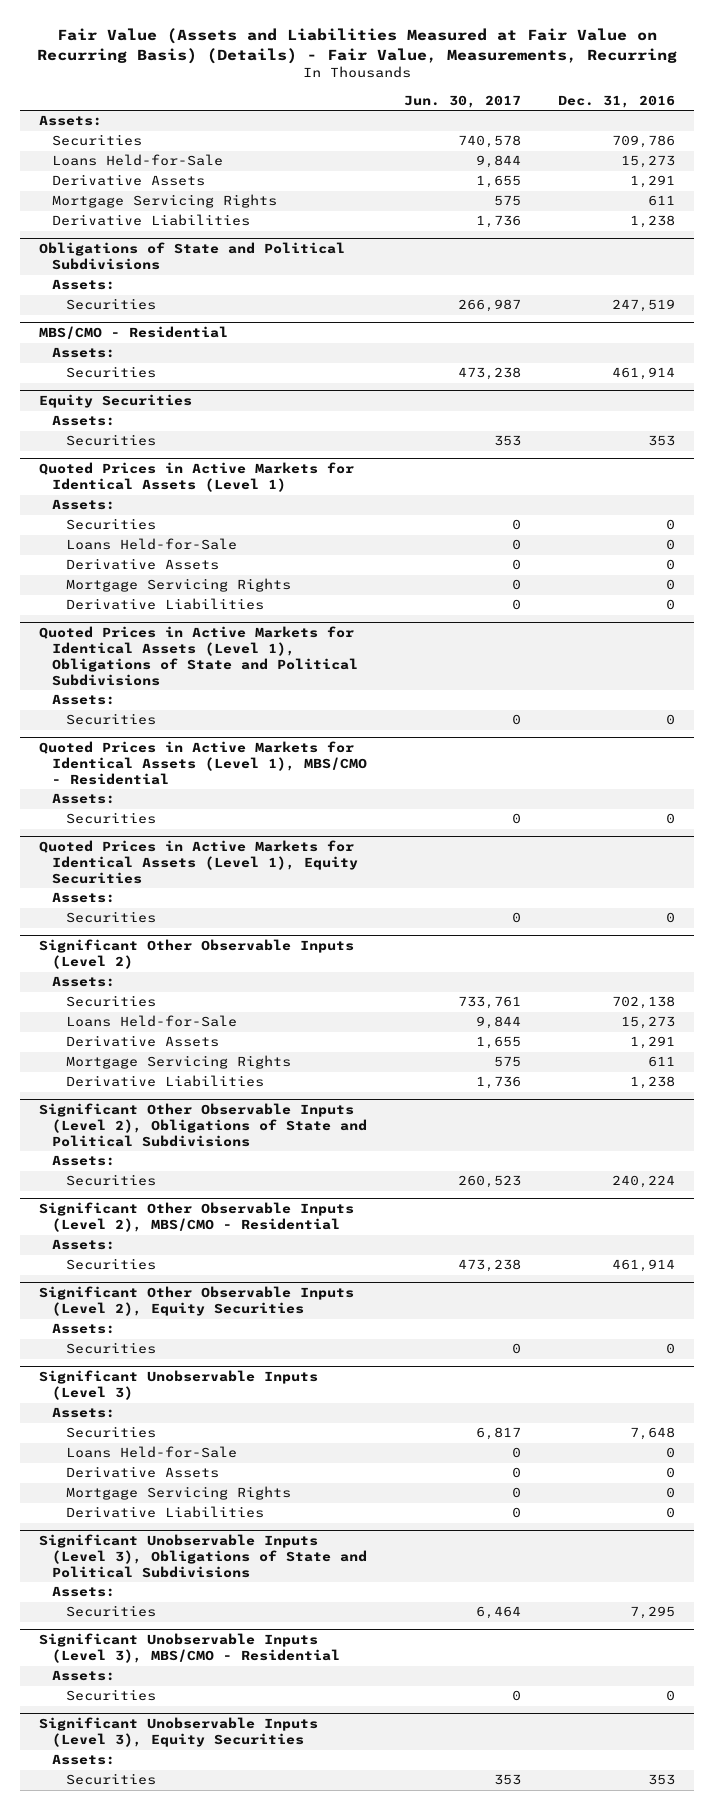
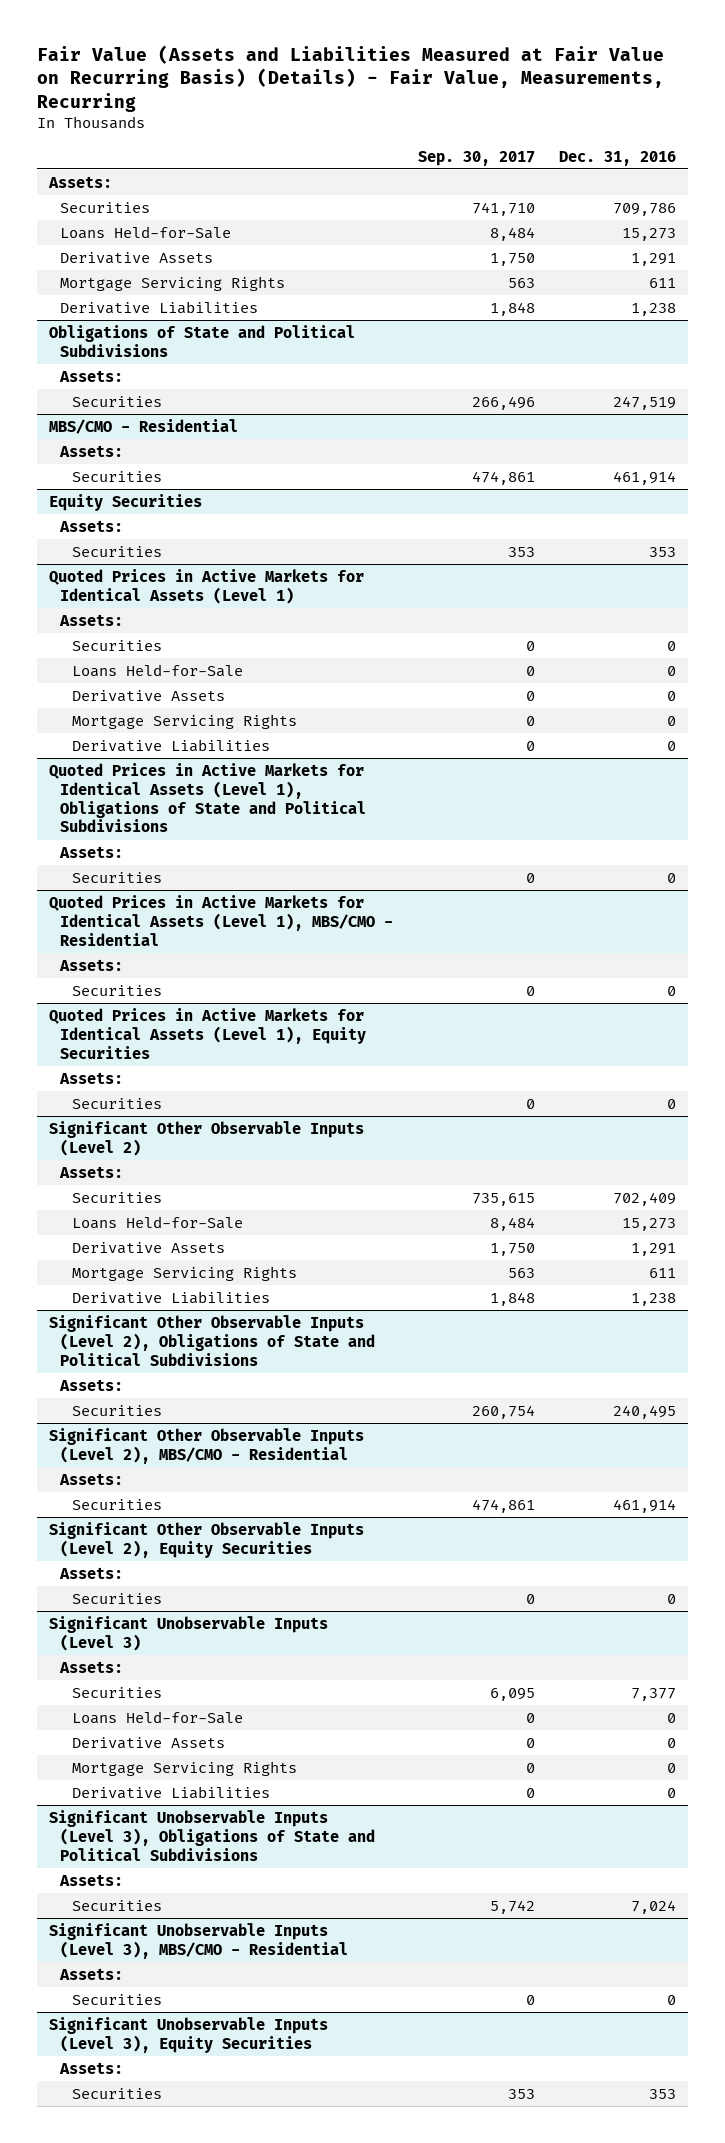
[404,94,522,108] Jun. 30, 2017 -> none
none -> [417,150,535,166] Sep. 30, 2017
[612,996,676,1010] 702,138 -> [612,1192,676,1207] 702,409
[612,1175,676,1189] 240,224 -> [612,1405,676,1420] 240,495
[630,1427,676,1441] 7,648 -> [630,1688,676,1702] 7,377
[630,1606,676,1620] 7,295 -> [630,1900,676,1915] 7,024

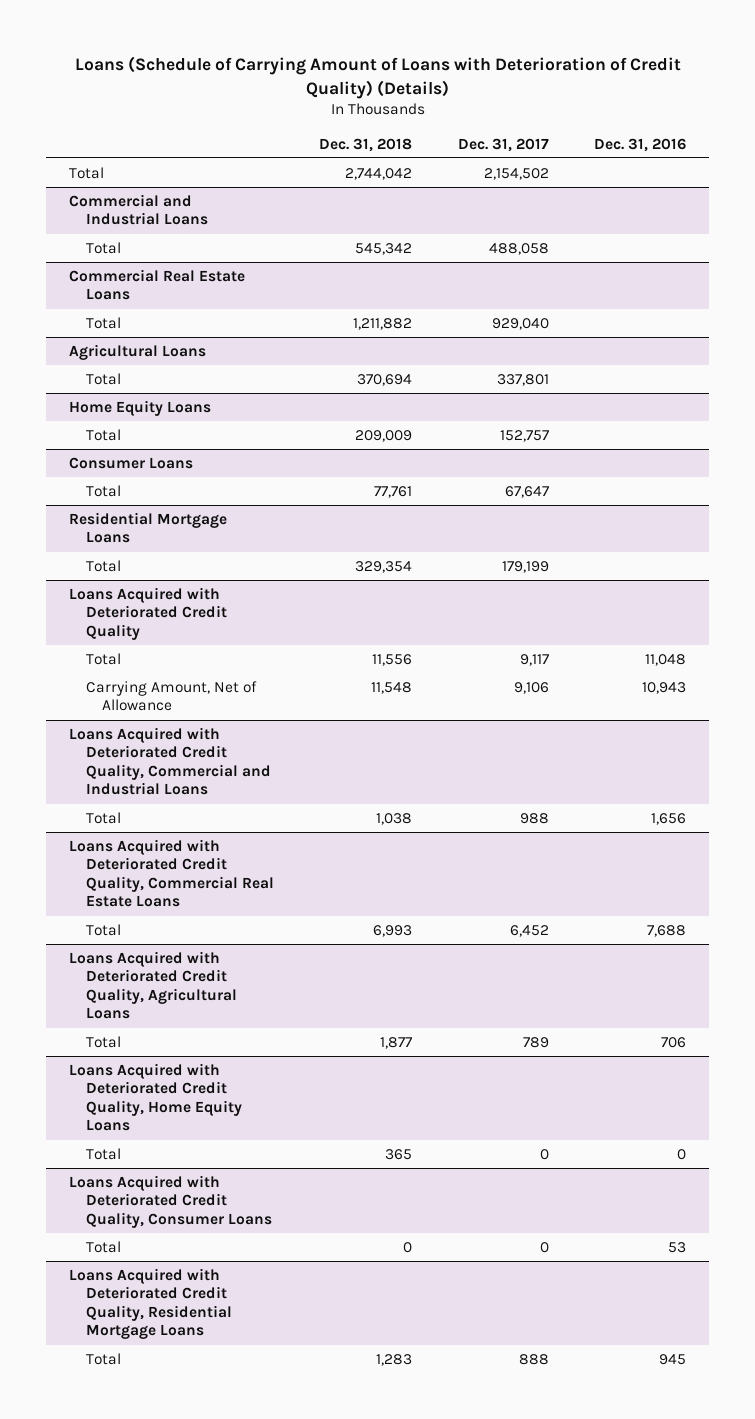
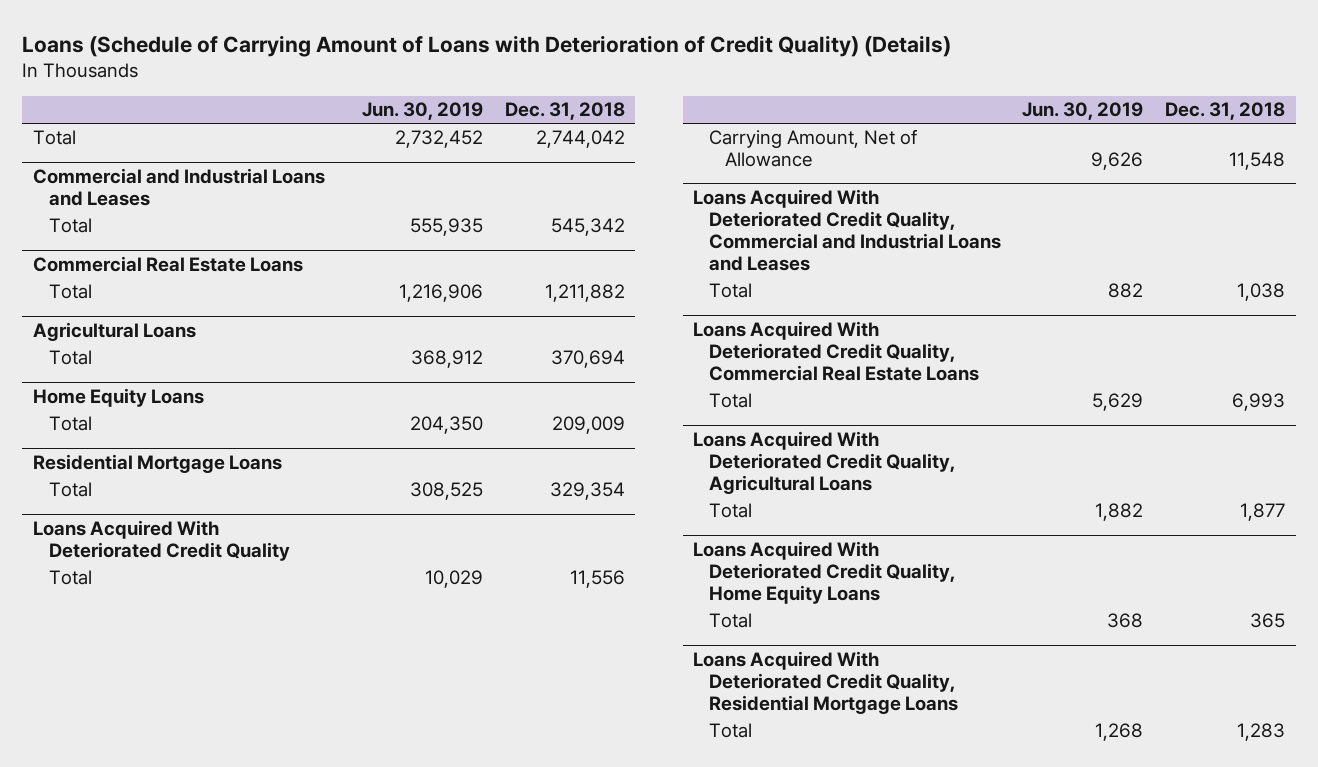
[457,137,549,152] Dec. 31, 2017 -> none
[594,137,687,152] Dec. 31, 2016 -> none
none -> [362,102,484,121] Jun. 30, 2019
[68,193,208,226] Commercial and Industrial Loans -> [33,168,326,207] Commercial and Industrial Loans and Leases
[68,456,193,469] Consumer Loans -> none
[85,484,121,497] Total -> none
[68,586,227,640] Loans Acquired with Deteriorated Credit Quality -> [33,520,290,562] Loans Acquired With Deteriorated Credit Quality
[68,726,271,796] Loans Acquired with Deteriorated Credit Quality, Commercial and Industrial Loans -> [693,189,1002,272] Loans Acquired With Deteriorated Credit Quality, Commercial and Industrial Loans and Leases
[68,838,274,908] Loans Acquired with Deteriorated Credit Quality, Commercial Real Estate Loans -> [693,321,980,382] Loans Acquired With Deteriorated Credit Quality, Commercial Real Estate Loans
[68,950,237,1020] Loans Acquired with Deteriorated Credit Quality, Agricultural Loans -> [693,431,956,495] Loans Acquired With Deteriorated Credit Quality, Agricultural Loans
[68,1062,242,1132] Loans Acquired with Deteriorated Credit Quality, Home Equity Loans -> [693,541,956,605] Loans Acquired With Deteriorated Credit Quality, Home Equity Loans
[68,1174,272,1228] Loans Acquired with Deteriorated Credit Quality, Consumer Loans -> none
[85,1240,121,1253] Total -> none
[68,1267,232,1340] Loans Acquired with Deteriorated Credit Quality, Residential Mortgage Loans -> [693,651,959,715] Loans Acquired With Deteriorated Credit Quality, Residential Mortgage Loans

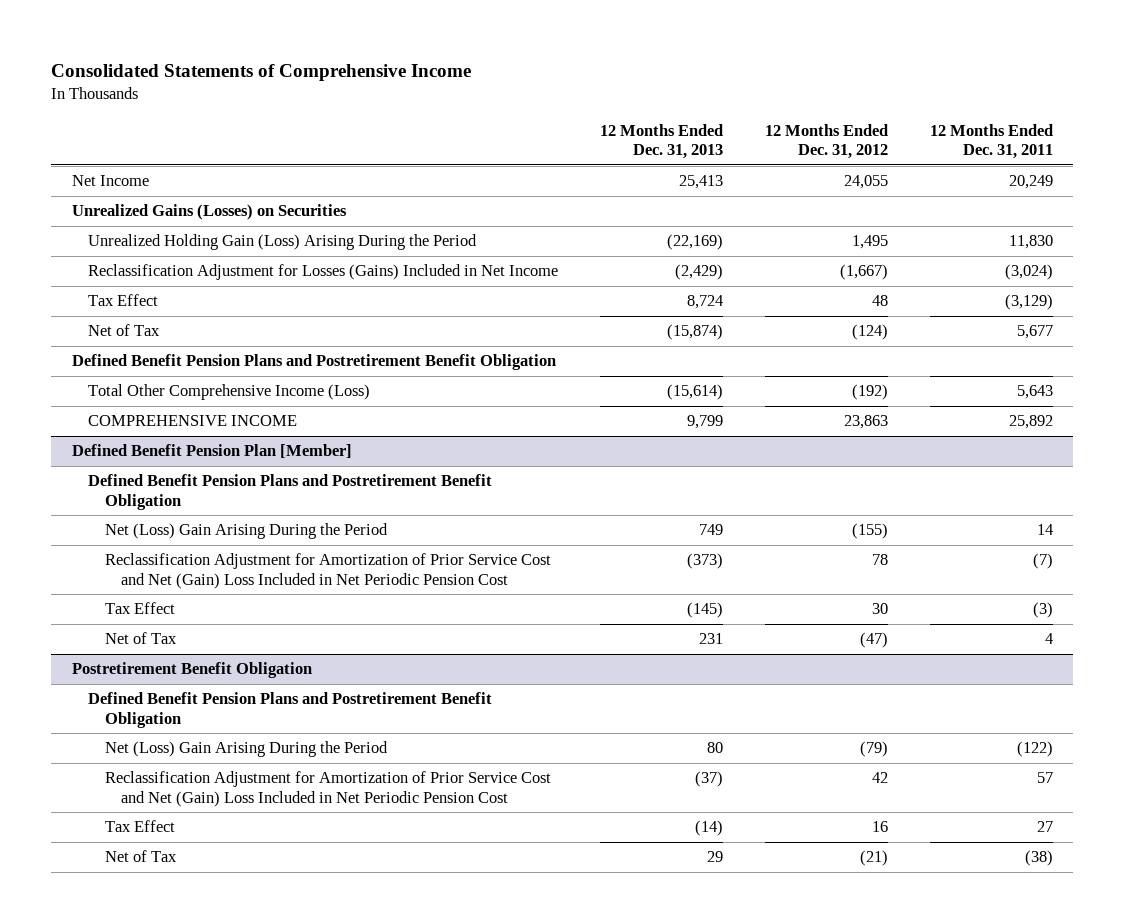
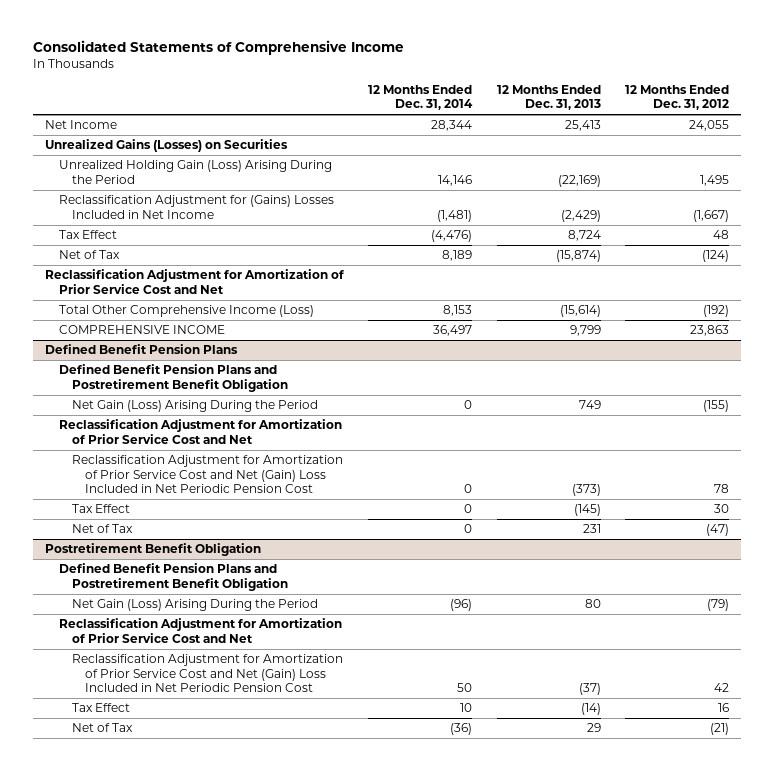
[929,123,1053,159] 12 Months Ended Dec. 31, 2011 -> none
none -> [368,84,474,111] 12 Months Ended Dec. 31, 2014
[88,264,559,281] Reclassification Adjustment for Losses (Gains) Included in Net Income -> [58,195,334,219] Reclassification Adjustment for (Gains) Losses Included in Net Income
[72,354,557,371] Defined Benefit Pension Plans and Postretirement Benefit Obligation -> none
none -> [45,269,345,294] Reclassification Adjustment for Amortization of Prior Service Cost and Net
[72,444,353,459] Defined Benefit Pension Plan [Member] -> [45,344,239,355] Defined Benefit Pension Plans
[104,523,388,540] Net (Loss) Gain Arising During the Period -> [72,400,319,413] Net Gain (Loss) Arising During the Period
none -> [58,419,342,444] Reclassification Adjustment for Amortization of Prior Service Cost and Net
[104,741,388,758] Net (Loss) Gain Arising During the Period -> [72,599,319,612] Net Gain (Loss) Arising During the Period
none -> [58,618,342,643] Reclassification Adjustment for Amortization of Prior Service Cost and Net

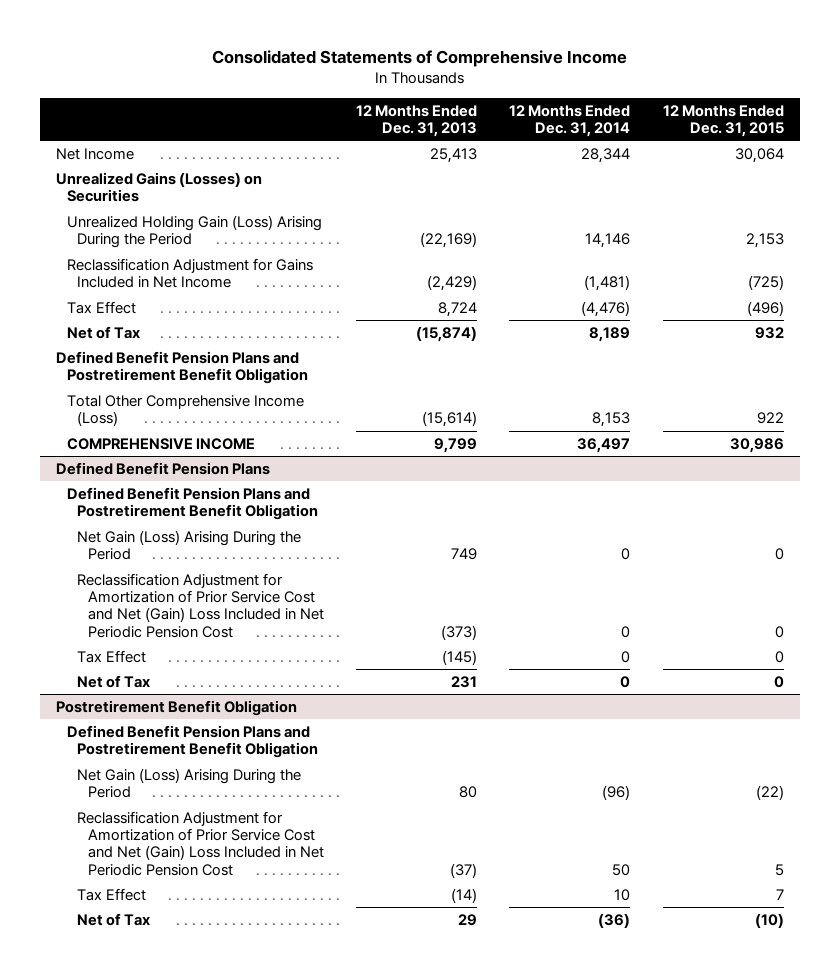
[625,84,730,111] 12 Months Ended Dec. 31, 2012 -> none
none -> [662,104,784,138] 12 Months Ended Dec. 31, 2015
[58,195,334,219] Reclassification Adjustment for (Gains) Losses Included in Net Income -> [66,257,313,289] Reclassification Adjustment for Gains Included in Net Income
[45,269,345,294] Reclassification Adjustment for Amortization of Prior Service Cost and Net -> none
none -> [56,350,308,385] Defined Benefit Pension Plans and Postretirement Benefit Obligation
[58,419,342,444] Reclassification Adjustment for Amortization of Prior Service Cost and Net -> none
[58,618,342,643] Reclassification Adjustment for Amortization of Prior Service Cost and Net -> none

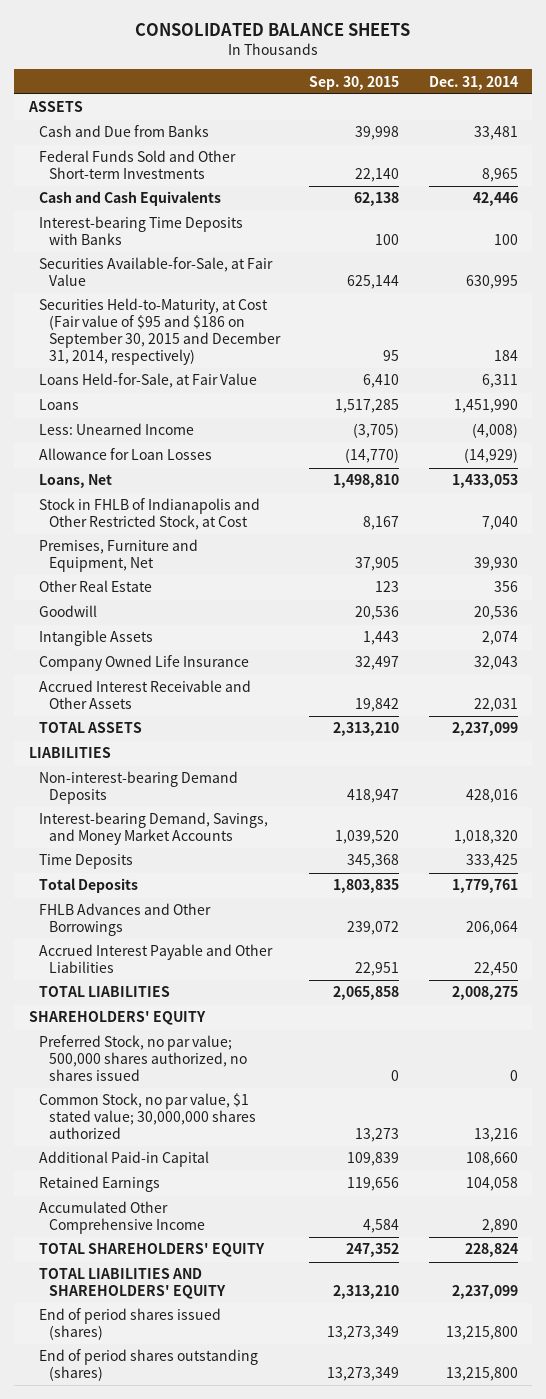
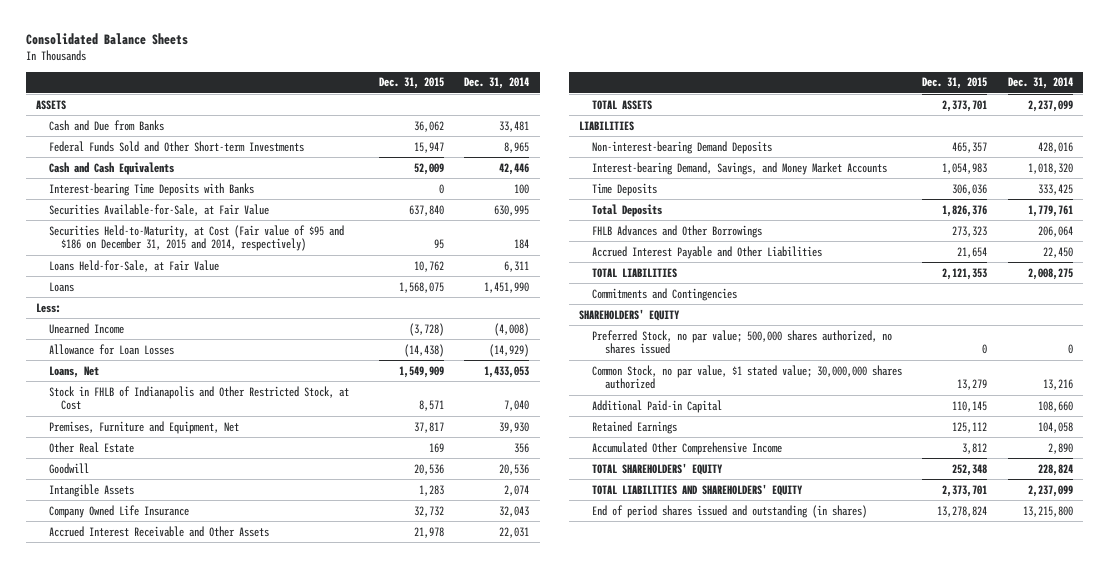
[135,22,411,36] CONSOLIDATED BALANCE SHEETS -> [25,32,188,45] Consolidated Balance Sheets
[309,75,400,90] Sep. 30, 2015 -> none
none -> [378,77,444,90] Dec. 31, 2015
[38,298,282,365] Securities Held-to-Maturity, at Cost (Fair value of $95 and $186 on September 30, 2015 and December 31, 2014, respectively) -> [48,224,344,252] Securities Held-to-Maturity, at Cost (Fair value of $95 and $186 on December 31, 2015 and 2014, respectively)
none -> [35,302,61,313] Less:
[38,423,194,436] Less: Unearned Income -> [48,322,124,334] Unearned Income
none -> [591,287,737,301] Commitments and Contingencies
[38,1349,258,1382] End of period shares outstanding (shares) -> none
[38,1308,221,1341] End of period shares issued (shares) -> [591,504,867,518] End of period shares issued and outstanding (in shares)

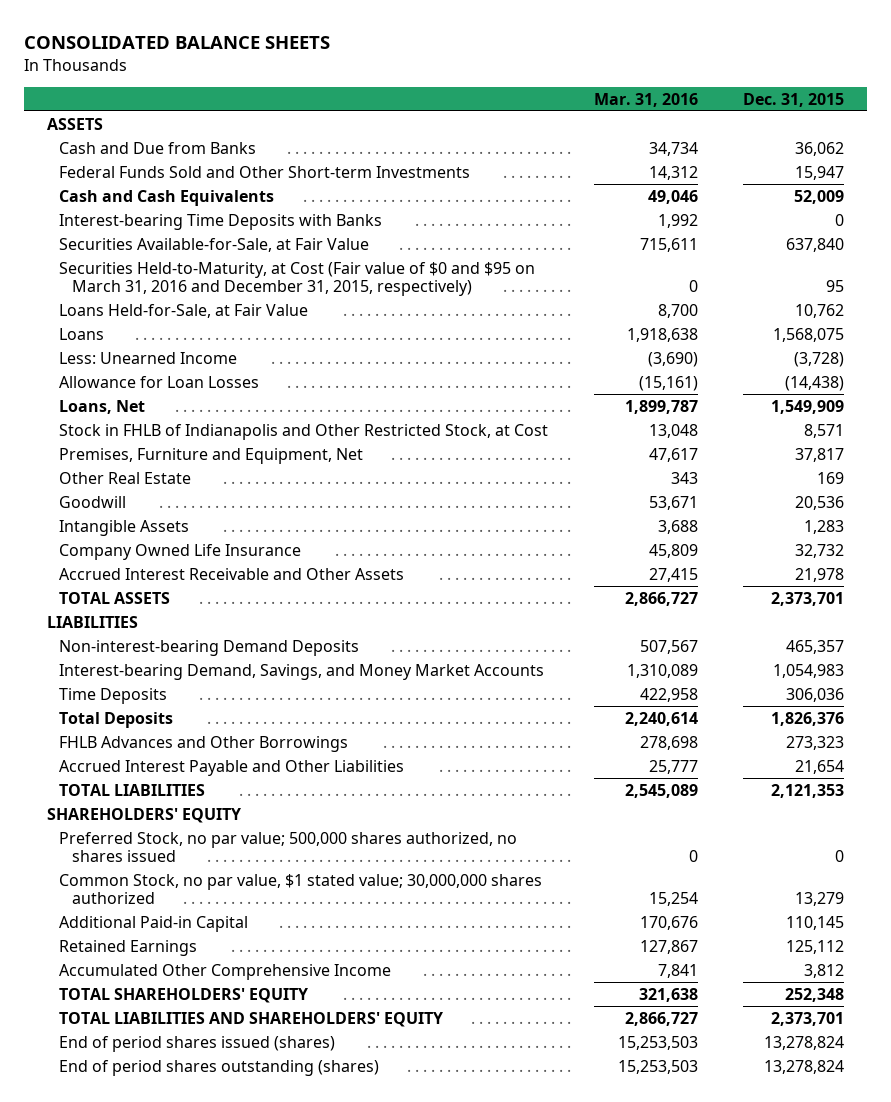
[25,32,188,45] Consolidated Balance Sheets -> [24,36,331,50] CONSOLIDATED BALANCE SHEETS
[464,77,530,90] Dec. 31, 2014 -> none
none -> [593,92,698,107] Mar. 31, 2016
[48,224,344,252] Securities Held-to-Maturity, at Cost (Fair value of $95 and $186 on December 31, 2015 and 2014, respectively) -> [59,261,536,297] Securities Held-to-Maturity, at Cost (Fair value of $0 and $95 on March 31, 2016 and December 31, 2015, respectively)
[35,302,61,313] Less: -> none
[48,322,124,334] Unearned Income -> [59,351,238,364] Less: Unearned Income
[591,287,737,301] Commitments and Contingencies -> none
[591,504,867,518] End of period shares issued and outstanding (in shares) -> [59,1035,336,1052] End of period shares issued (shares)
none -> [59,1059,380,1076] End of period shares outstanding (shares)

